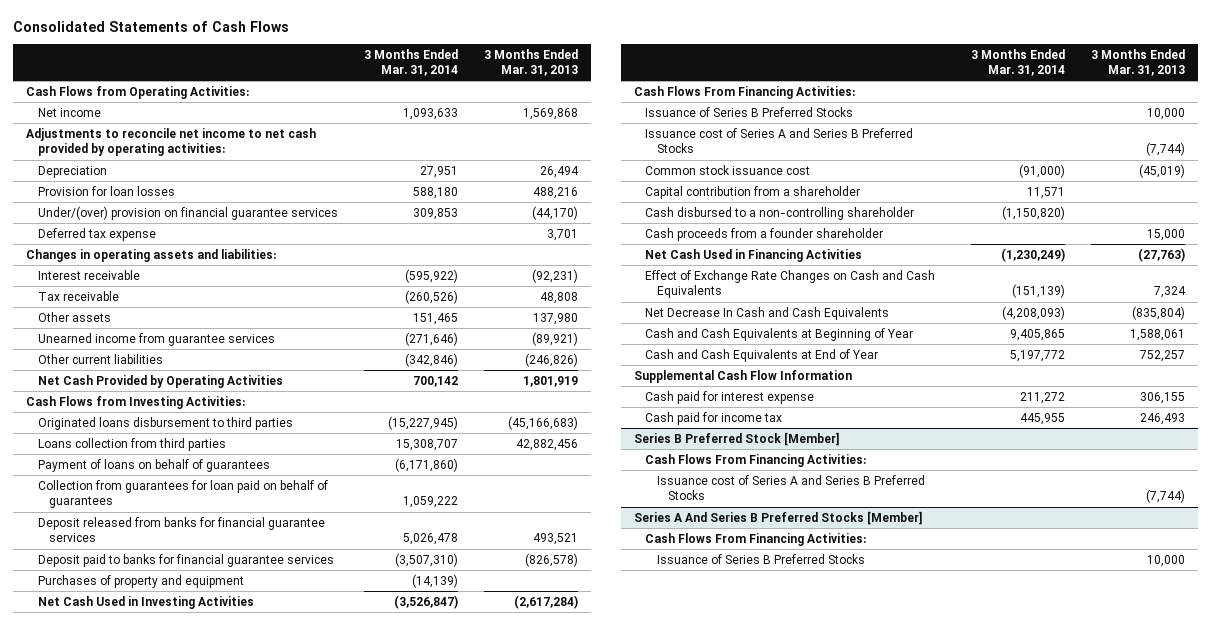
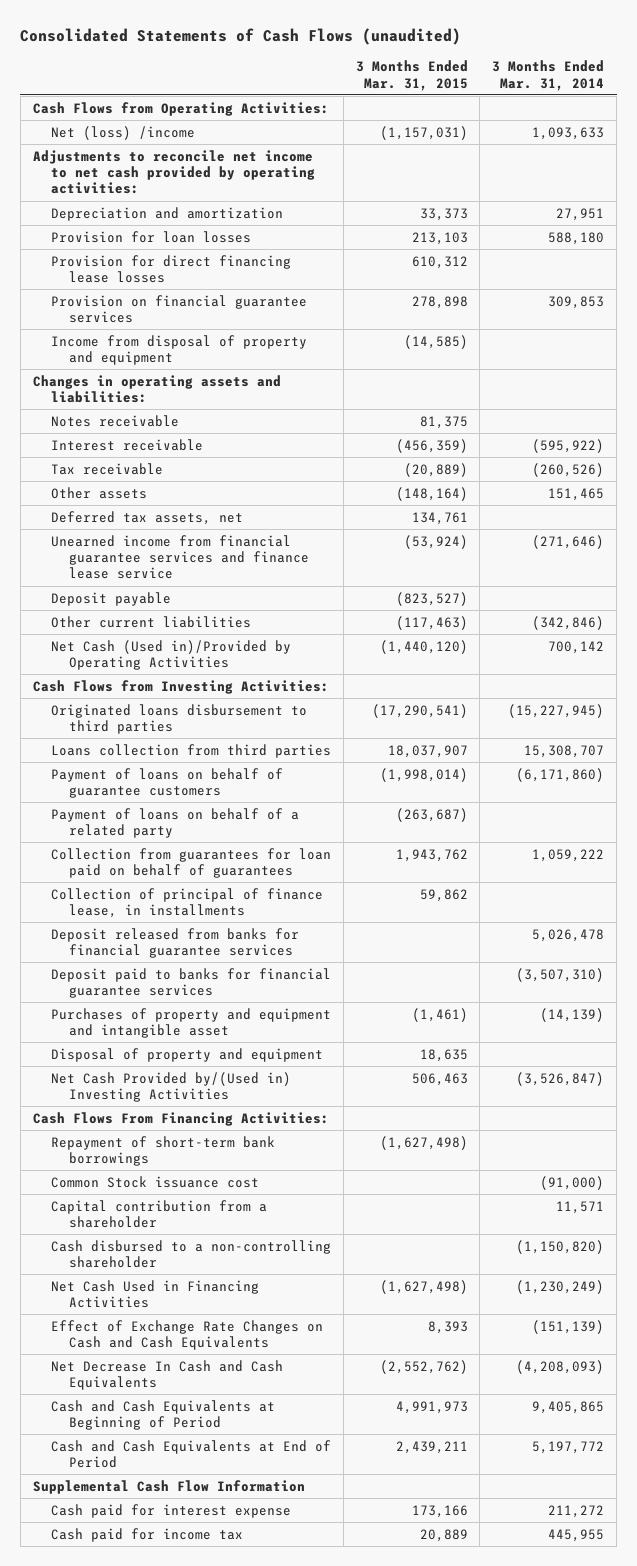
[13,20,290,32] Consolidated Statements of Cash Flows -> [20,28,462,46] Consolidated Statements of Cash Flows (unaudited)
[483,48,578,77] 3 Months Ended Mar. 31, 2013 -> none
none -> [355,60,468,91] 3 Months Ended Mar. 31, 2015
[37,107,101,117] Net income -> [50,125,195,140] Net (loss) /income
[37,165,107,178] Depreciation -> [50,206,283,221] Depreciation and amortization
[37,227,156,241] Deferred tax expense -> none
none -> [50,254,291,284] Provision for direct financing lease losses
[37,205,338,220] Under/(over) provision on financial guarantee services -> [50,294,307,324] Provision on financial guarantee services
none -> [50,334,307,366] Income from disposal of property and equipment
none -> [50,414,179,427] Notes receivable
none -> [50,510,243,525] Deferred tax assets, net
[37,332,275,346] Unearned income from guarantee services -> [50,534,310,580] Unearned income from financial guarantee services and finance lease service
none -> [50,591,171,606] Deposit payable
[37,374,283,388] Net Cash Provided by Operating Activities -> [50,639,291,671] Net Cash (Used in)/Provided by Operating Activities
[37,458,270,472] Payment of loans on behalf of guarantees -> [50,767,283,799] Payment of loans on behalf of guarantee customers
none -> [50,807,299,839] Payment of loans on behalf of a related party
none -> [50,887,323,919] Collection of principal of finance lease, in installments
[37,574,244,588] Purchases of property and equipment -> [50,1007,331,1039] Purchases of property and equipment and intangible asset
none -> [50,1047,323,1062] Disposal of property and equipment
[37,595,254,609] Net Cash Used in Investing Activities -> [50,1071,291,1103] Net Cash Provided by/(Used in) Investing Activities
[645,106,854,117] Issuance of Series B Preferred Stocks -> none
[645,127,914,154] Issuance cost of Series A and Series B Preferred Stocks -> none
none -> [50,1135,275,1167] Repayment of short-term bank borrowings
[645,164,811,175] Common stock issuance cost -> [50,1175,259,1188] Common Stock issuance cost
[645,227,884,241] Cash proceeds from a founder shareholder -> none
[645,327,914,341] Cash and Cash Equivalents at Beginning of Year -> [50,1399,275,1431] Cash and Cash Equivalents at Beginning of Period
[645,348,879,362] Cash and Cash Equivalents at End of Year -> [50,1439,331,1469] Cash and Cash Equivalents at End of Period
[633,431,840,446] Series B Preferred Stock [Member] -> none
[645,453,867,467] Cash Flows From Financing Activities: -> none
[656,474,925,501] Issuance cost of Series A and Series B Preferred Stocks -> none
[633,510,923,525] Series A And Series B Preferred Stocks [Member] -> none
[645,532,867,546] Cash Flows From Financing Activities: -> none
[656,553,865,564] Issuance of Series B Preferred Stocks -> none

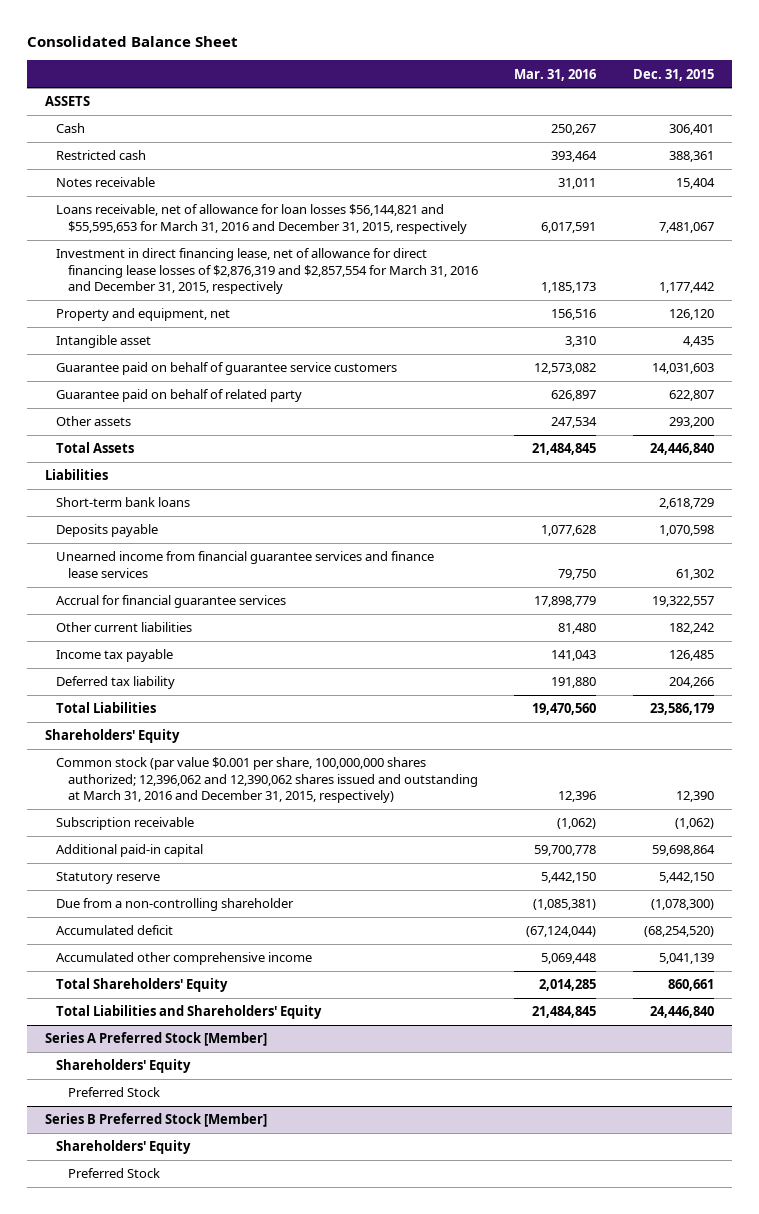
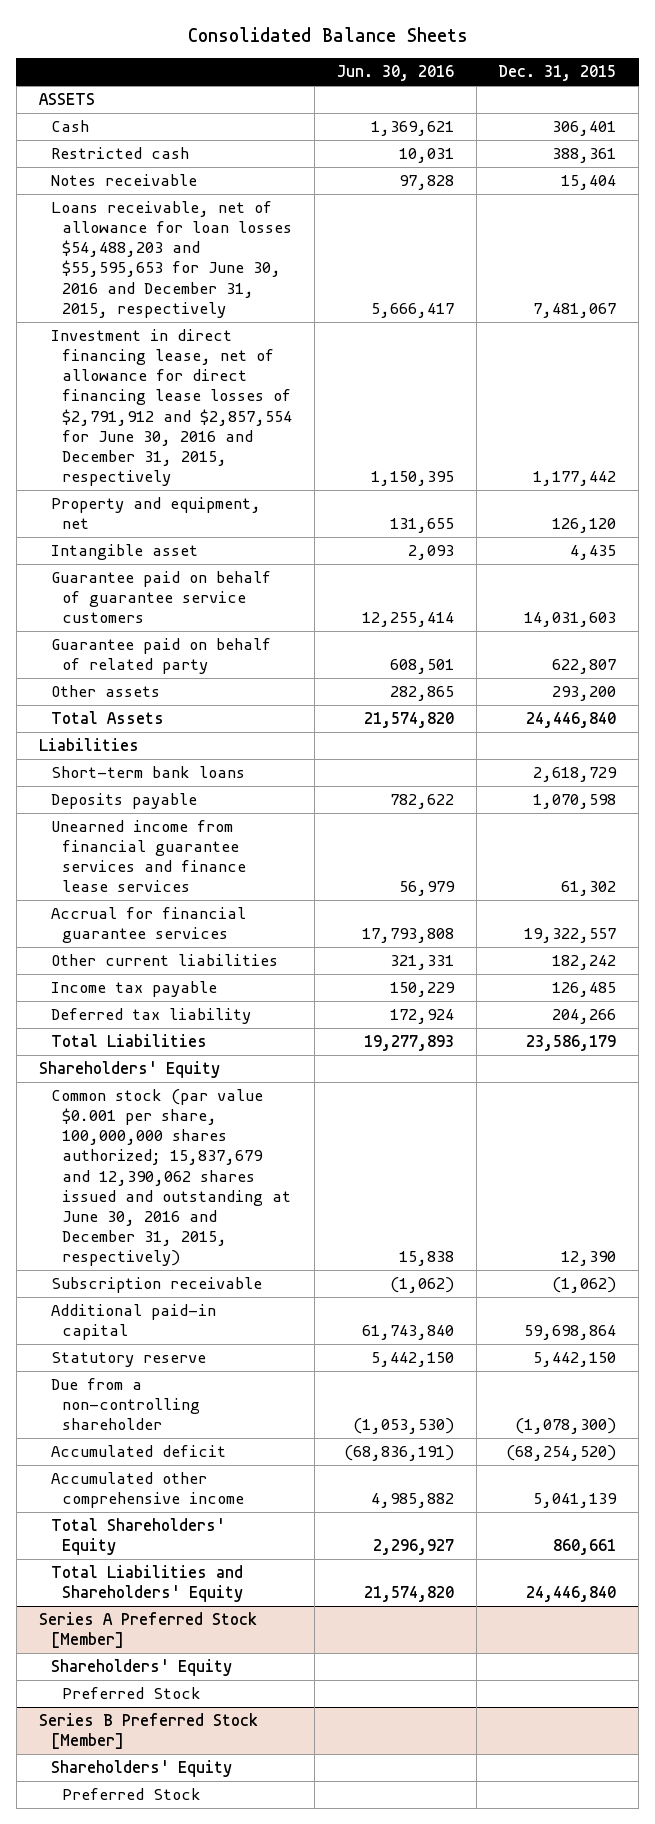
[26,36,238,48] Consolidated Balance Sheet -> [187,26,468,42] Consolidated Balance Sheets
[514,68,597,81] Mar. 31, 2016 -> none
none -> [336,65,454,82] Jun. 30, 2016
[56,204,468,234] Loans receivable, net of allowance for loan losses $56,144,821 and $55,595,653 for March 31, 2016 and December 31, 2015, respectively -> [50,201,293,318] Loans receivable, net of allowance for loan losses $54,488,203 and $55,595,653 for June 30, 2016 and December 31, 2015, respectively
[56,248,479,295] Investment in direct financing lease, net of allowance for direct financing lease losses of $2,876,319 and $2,857,554 for March 31, 2016 and December 31, 2015, respectively -> [50,329,293,486] Investment in direct financing lease, net of allowance for direct financing lease losses of $2,791,912 and $2,857,554 for June 30, 2016 and December 31, 2015, respectively
[56,757,479,804] Common stock (par value $0.001 per share, 100,000,000 shares authorized; 12,396,062 and 12,390,062 shares issued and outstanding at March 31, 2016 and December 31, 2015, respectively) -> [50,1089,292,1266] Common stock (par value $0.001 per share, 100,000,000 shares authorized; 15,837,679 and 12,390,062 shares issued and outstanding at June 30, 2016 and December 31, 2015, respectively)

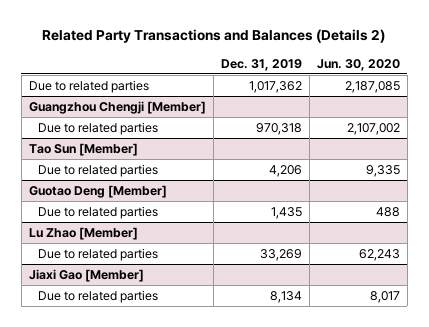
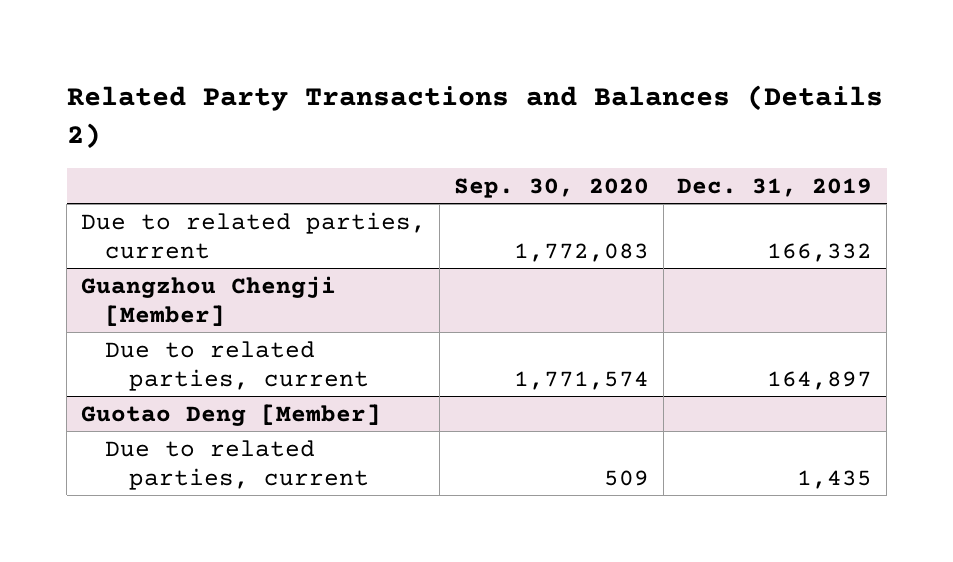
[316,58,400,71] Jun. 30, 2020 -> none
none -> [454,177,650,198] Sep. 30, 2020
[28,79,149,93] Due to related parties -> [80,211,426,259] Due to related parties, current
[248,80,302,93] 1,017,362 -> [767,242,873,262] 166,332
[28,142,138,156] Tao Sun [Member] -> none
[37,163,158,177] Due to related parties -> none
[37,121,158,135] Due to related parties -> [105,340,370,391] Due to related parties, current
[255,122,302,135] 970,318 -> [767,370,873,390] 164,897
[28,226,138,240] Lu Zhao [Member] -> none
[37,247,158,261] Due to related parties -> none
[28,268,144,282] Jiaxi Gao [Member] -> none
[37,289,158,303] Due to related parties -> none
[37,205,158,219] Due to related parties -> [105,439,370,490] Due to related parties, current

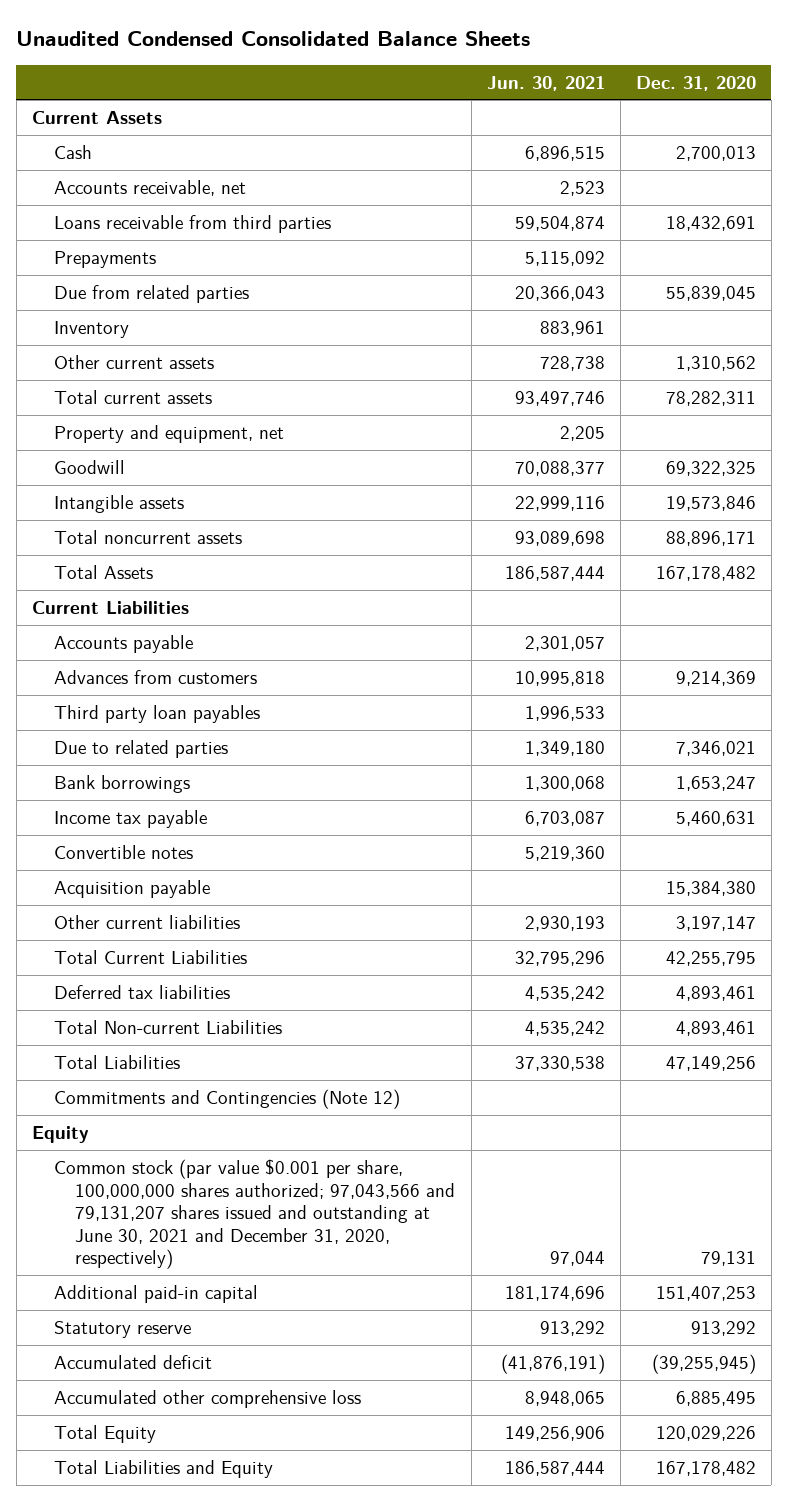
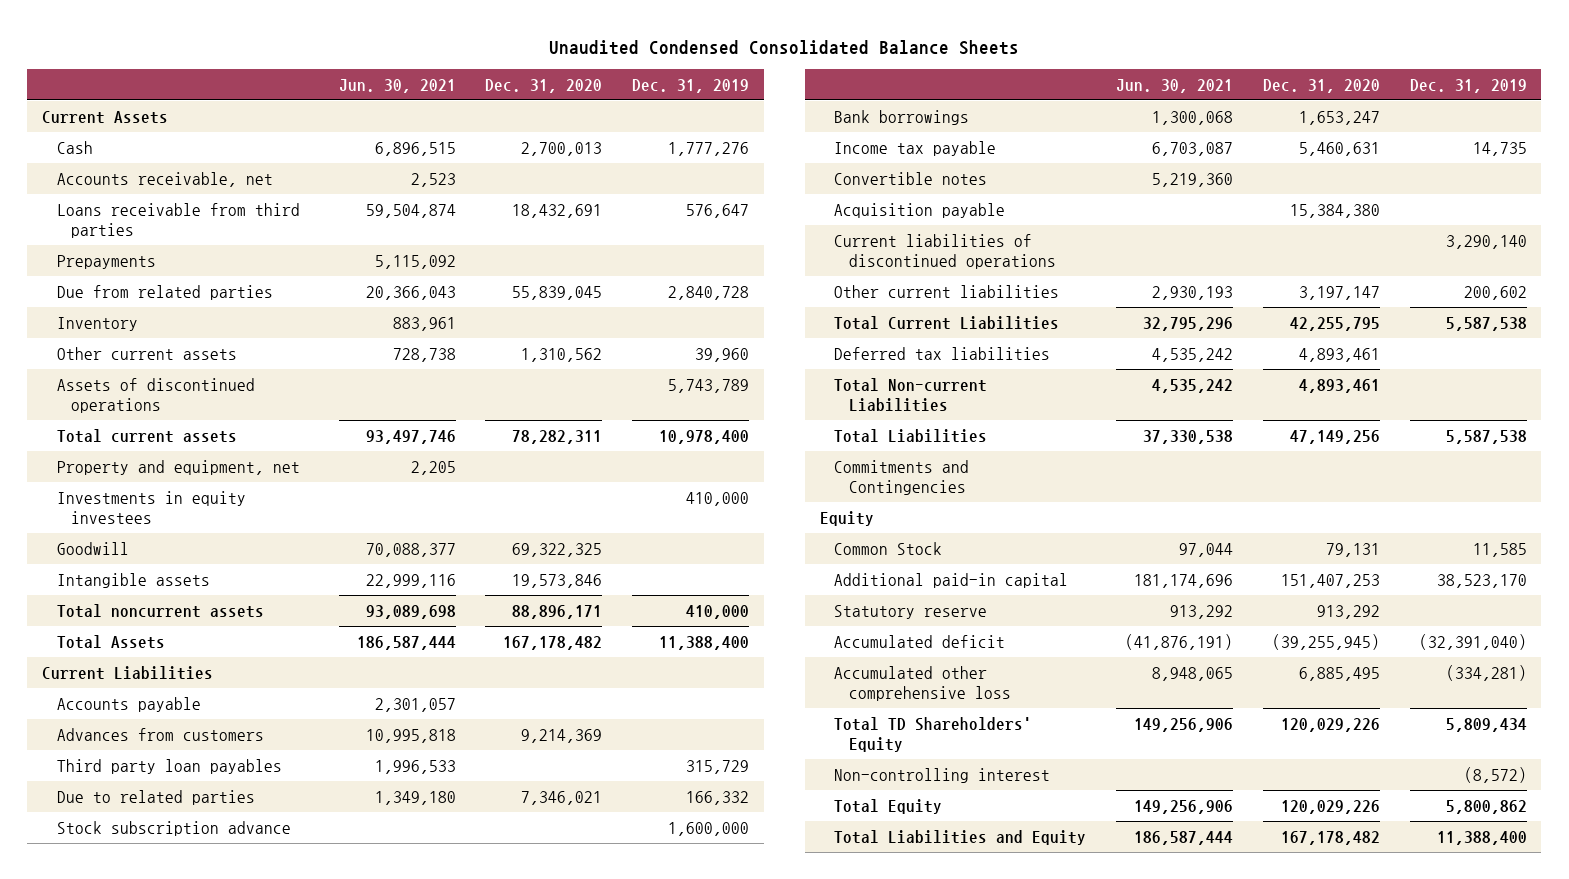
none -> [632,78,750,93] Dec. 31, 2019
none -> [56,377,255,414] Assets of discontinued operations
none -> [56,490,246,525] Investments in equity investees
none -> [56,820,291,836] Stock subscription advance
none -> [834,233,1056,270] Current liabilities of discontinued operations
[53,1088,400,1109] Commitments and Contingencies (Note 12) -> [834,459,970,496] Commitments and Contingencies
[53,1158,456,1270] Common stock (par value $0.001 per share, 100,000,000 shares authorized; 97,043,566 and 79,131,207 shares issued and outstanding at June 30, 2021 and December 31, 2020, respectively) -> [834,541,943,555] Common Stock
none -> [834,716,1033,753] Total TD Shareholders' Equity
none -> [834,767,1051,783] Non-controlling interest

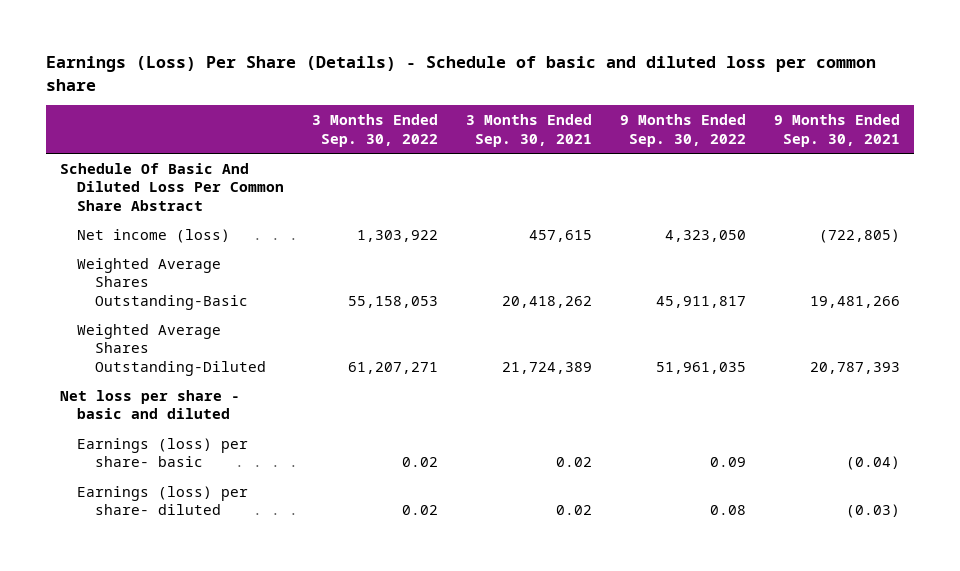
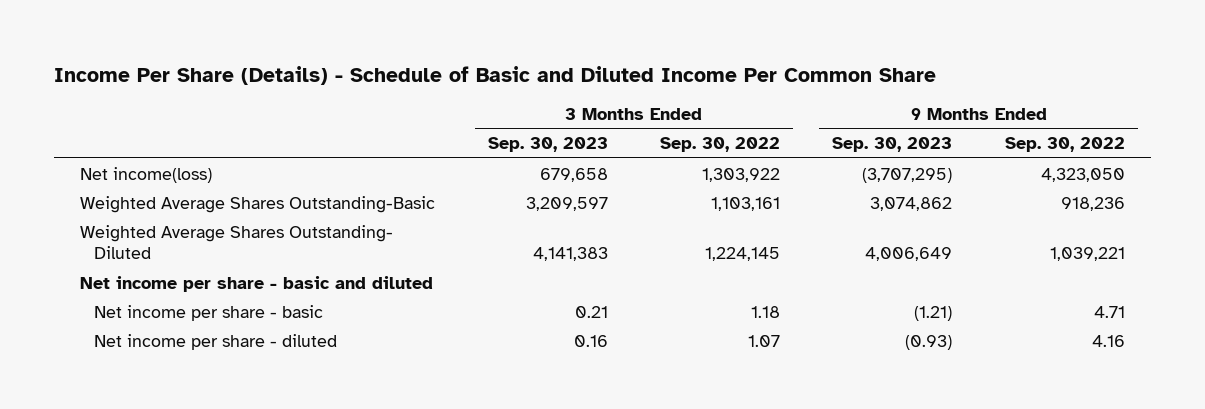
[45,56,876,91] Earnings (Loss) Per Share (Details) - Schedule of basic and diluted loss per common share -> [54,65,937,85] Income Per Share (Details) - Schedule of Basic and Diluted Income Per Common Share
[466,114,593,147] 3 Months Ended Sep. 30, 2021 -> none
[774,114,901,147] 9 Months Ended Sep. 30, 2021 -> none
none -> [487,137,608,153] Sep. 30, 2023
none -> [832,137,953,153] Sep. 30, 2023
[59,162,285,211] Schedule Of Basic And Diluted Loss Per Common Share Abstract -> none
[77,228,231,243] Net income (loss) -> [80,166,213,183] Net income(loss)
[348,295,439,308] 55,158,053 -> [711,196,781,211] 1,103,161
[656,295,747,308] 45,911,817 -> [1060,196,1125,211] 918,236
[77,323,266,376] Weighted Average Shares Outstanding-Diluted -> [80,224,394,260] Weighted Average Shares Outstanding- Diluted
[348,361,439,374] 61,207,271 -> [705,247,781,262] 1,224,145
[656,361,747,374] 51,961,035 -> [1049,247,1125,262] 1,039,221
[59,389,240,420] Net loss per share - basic and diluted -> [80,275,434,292] Net income per share - basic and diluted
[77,437,249,468] Earnings (loss) per share- basic -> [94,304,324,321] Net income per share - basic
[402,457,439,468] 0.02 -> [751,305,781,318] 1.18
[710,457,747,468] 0.09 -> [1093,305,1125,318] 4.71
[77,485,249,516] Earnings (loss) per share- diluted -> [94,333,338,350] Net income per share - diluted
[402,505,439,516] 0.02 -> [748,334,781,347] 1.07
[710,505,747,516] 0.08 -> [1091,334,1125,347] 4.16

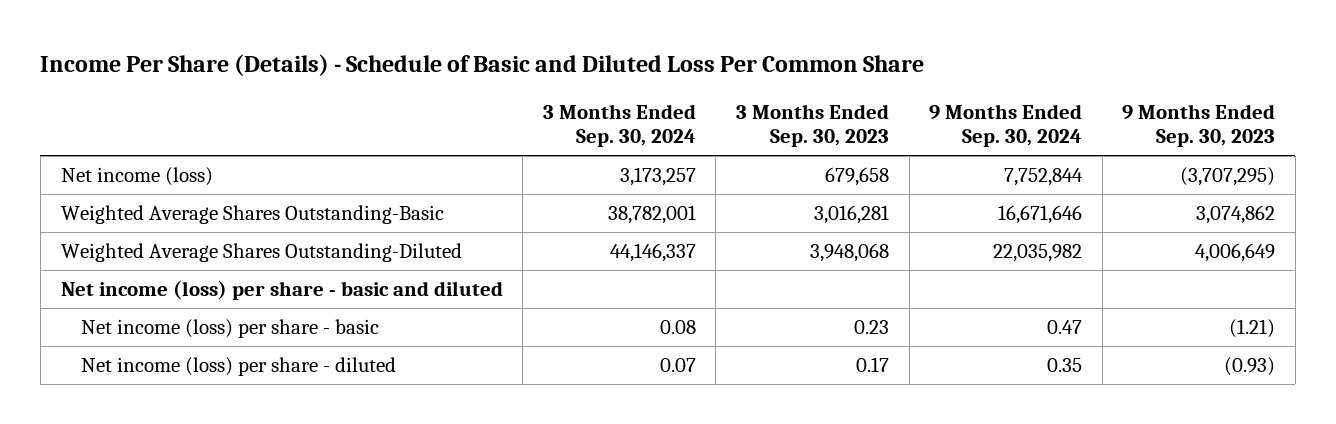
[54,65,937,85] Income Per Share (Details) - Schedule of Basic and Diluted Income Per Common Share -> [40,54,925,77] Income Per Share (Details) - Schedule of Basic and Diluted Loss Per Common Share
[660,137,781,153] Sep. 30, 2022 -> none
[1004,137,1125,153] Sep. 30, 2022 -> none
none -> [542,103,696,148] 3 Months Ended Sep. 30, 2024
none -> [929,103,1083,148] 9 Months Ended Sep. 30, 2024
[80,166,213,183] Net income(loss) -> [60,166,213,186] Net income (loss)
[525,196,608,211] 3,209,597 -> [813,204,889,224] 3,016,281
[80,224,394,260] Weighted Average Shares Outstanding- Diluted -> [60,242,462,262] Weighted Average Shares Outstanding-Diluted
[532,247,608,262] 4,141,383 -> [809,242,889,262] 3,948,068
[80,275,434,292] Net income per share - basic and diluted -> [60,279,503,300] Net income (loss) per share - basic and diluted
[94,304,324,321] Net income per share - basic -> [80,318,379,338] Net income (loss) per share - basic
[574,305,608,318] 0.21 -> [853,319,889,334] 0.23
[94,333,338,350] Net income per share - diluted -> [80,356,396,376] Net income (loss) per share - diluted
[573,334,608,347] 0.16 -> [855,356,889,372] 0.17

